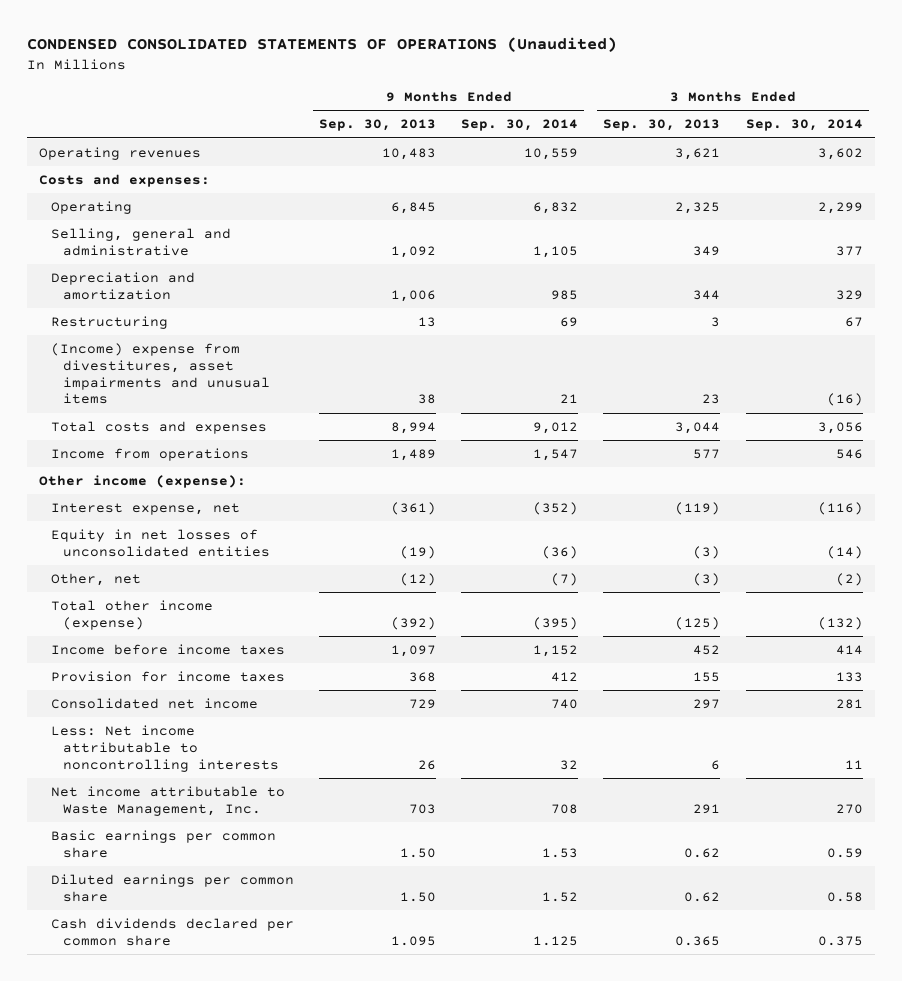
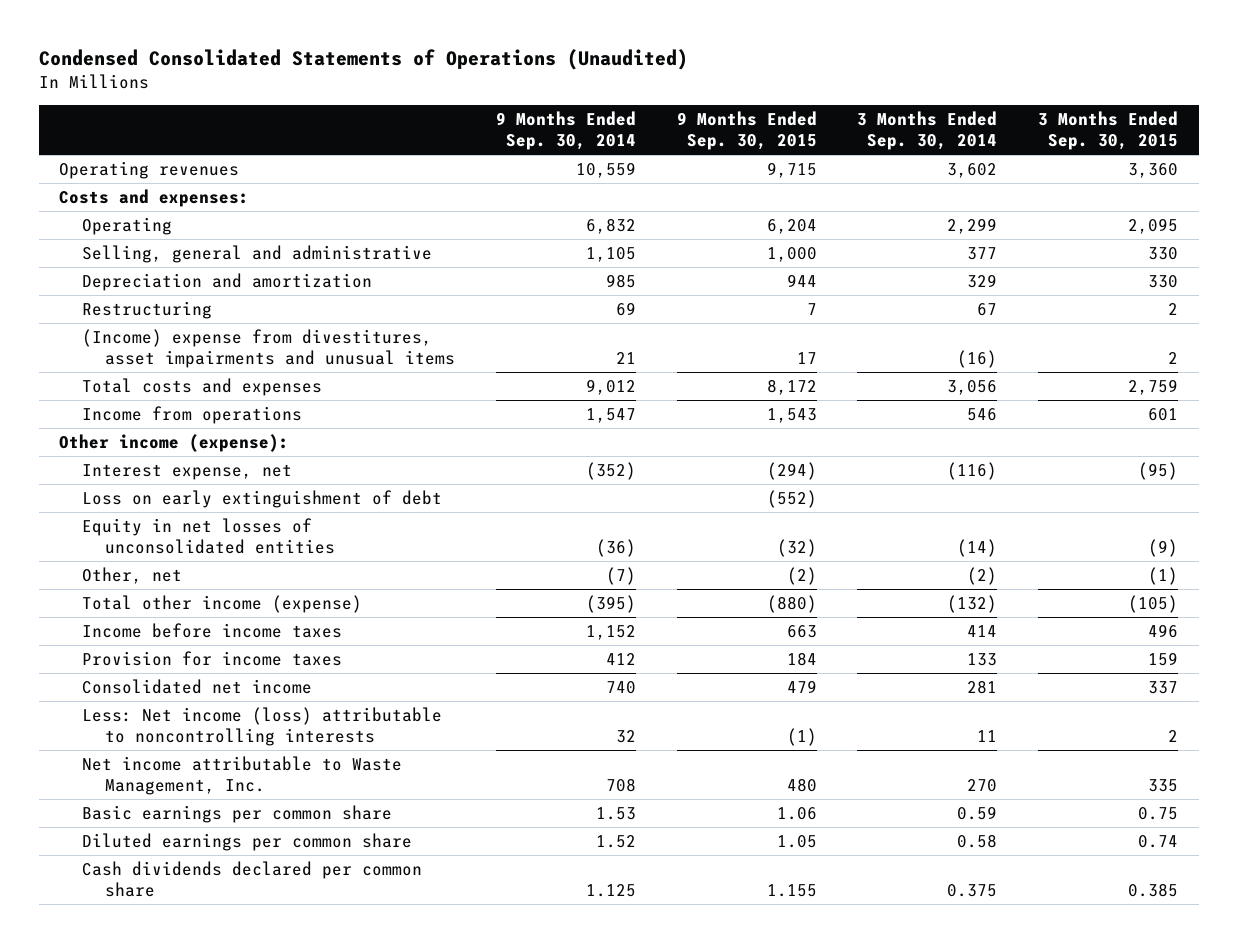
[26,37,617,53] CONDENSED CONSOLIDATED STATEMENTS OF OPERATIONS (Unaudited) -> [39,49,689,71] Condensed Consolidated Statements of Operations (Unaudited)
[319,119,437,132] Sep. 30, 2013 -> none
[603,119,721,132] Sep. 30, 2013 -> none
none -> [676,110,817,150] 9 Months Ended Sep. 30, 2015
none -> [1038,110,1179,150] 3 Months Ended Sep. 30, 2015
none -> [82,490,443,509] Loss on early extinguishment of debt
[50,724,279,772] Less: Net income attributable to noncontrolling interests -> [82,707,443,747] Less: Net income (loss) attributable to noncontrolling interests

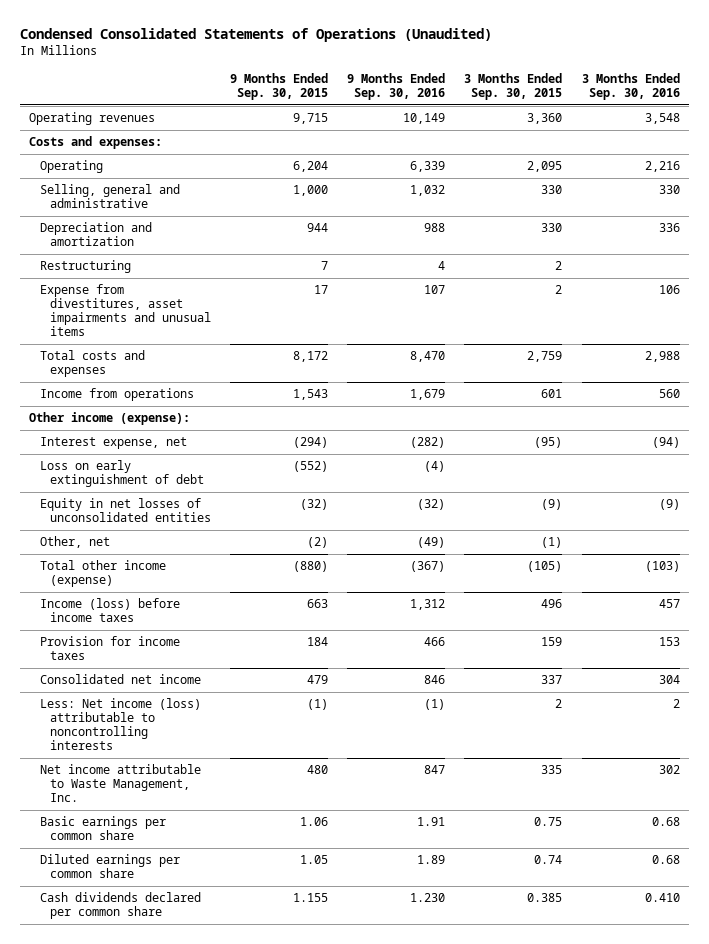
[495,110,636,150] 9 Months Ended Sep. 30, 2014 -> none
[857,110,998,150] 3 Months Ended Sep. 30, 2014 -> none
none -> [347,73,446,101] 9 Months Ended Sep. 30, 2016
none -> [581,73,680,101] 3 Months Ended Sep. 30, 2016
[82,329,456,369] (Income) expense from divestitures, asset impairments and unusual items -> [39,284,212,337] Expense from divestitures, asset impairments and unusual items
[82,623,343,639] Income before income taxes -> [39,598,180,623] Income (loss) before income taxes

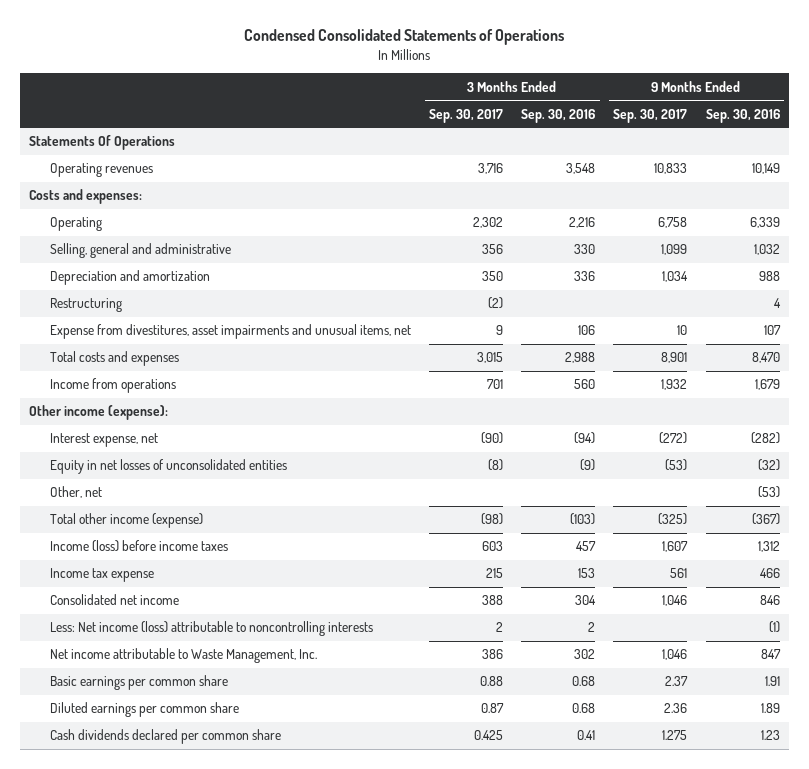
[19,27,492,42] Condensed Consolidated Statements of Operations (Unaudited) -> [244,29,565,46] Condensed Consolidated Statements of Operations
[230,73,329,101] 9 Months Ended Sep. 30, 2015 -> none
[464,73,563,101] 3 Months Ended Sep. 30, 2015 -> none
none -> [429,108,504,123] Sep. 30, 2017
none -> [613,108,688,123] Sep. 30, 2017
none -> [28,135,175,151] Statements Of Operations
[39,284,212,337] Expense from divestitures, asset impairments and unusual items -> [50,324,412,340] Expense from divestitures, asset impairments and unusual items, net
[39,460,205,488] Loss on early extinguishment of debt -> none
[417,537,446,549] (49) -> [757,486,780,499] (53)
[39,636,180,661] Provision for income taxes -> [50,568,155,583] Income tax expense
[410,893,446,903] 1.230 -> [760,730,780,741] 1.23
[644,893,680,903] 0.410 -> [577,730,596,741] 0.41

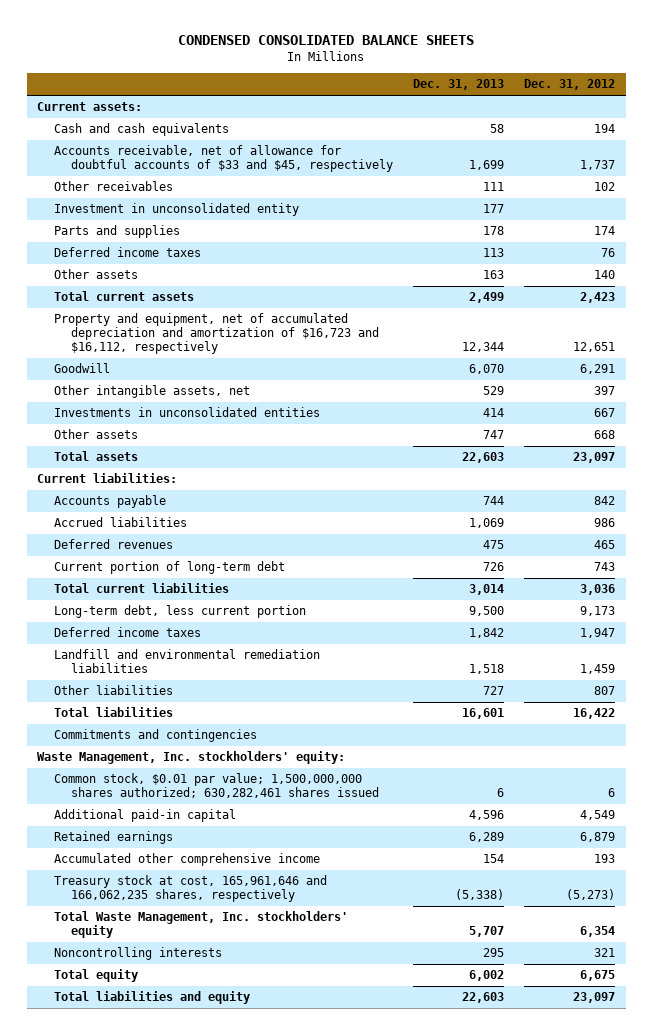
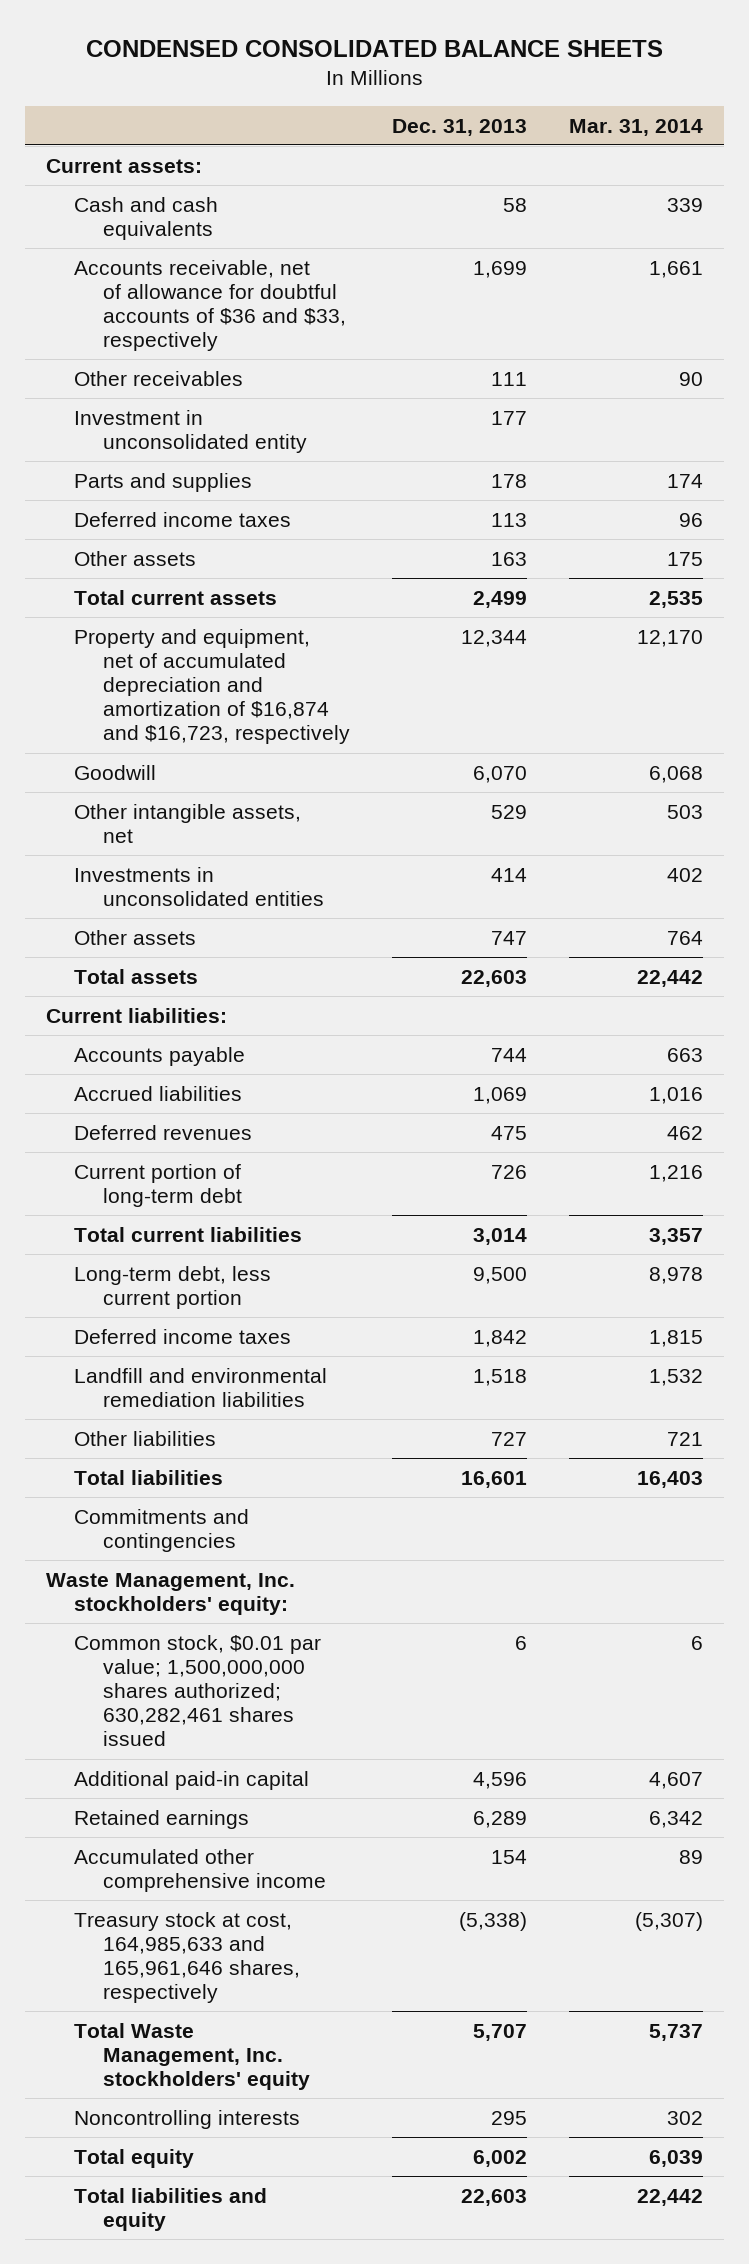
[524,79,616,91] Dec. 31, 2012 -> none
none -> [569,118,704,136] Mar. 31, 2014
[54,145,393,173] Accounts receivable, net of allowance for doubtful accounts of $33 and $45, respectively -> [74,259,347,352] Accounts receivable, net of allowance for doubtful accounts of $36 and $33, respectively
[54,313,379,355] Property and equipment, net of accumulated depreciation and amortization of $16,723 and $16,112, respectively -> [74,628,351,745] Property and equipment, net of accumulated depreciation and amortization of $16,874 and $16,723, respectively
[54,875,328,903] Treasury stock at cost, 165,961,646 and 166,062,235 shares, respectively -> [74,1911,301,2004] Treasury stock at cost, 164,985,633 and 165,961,646 shares, respectively

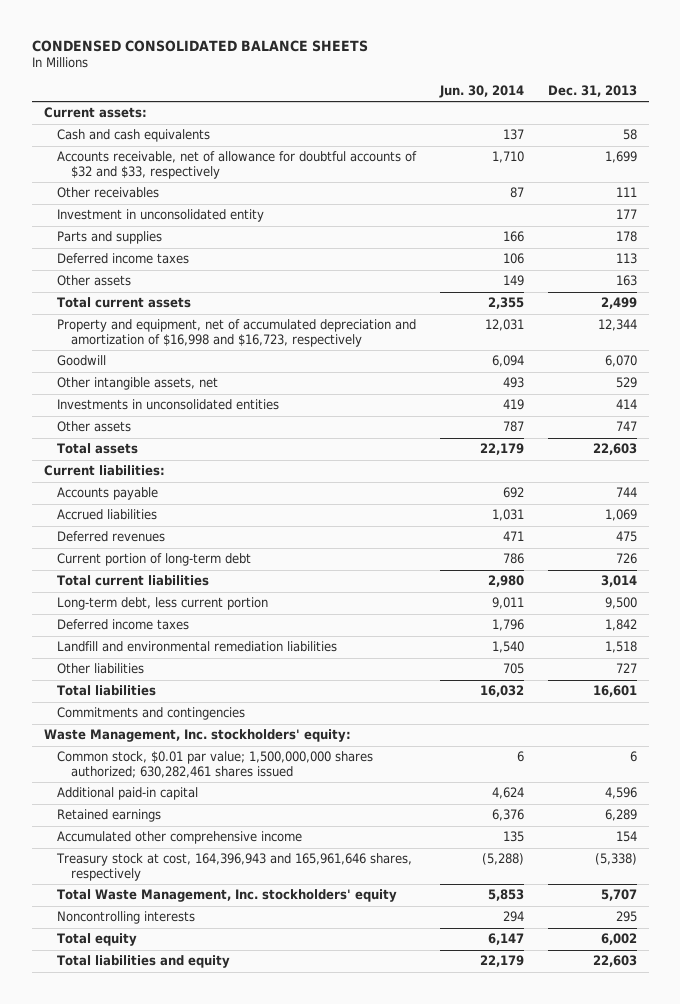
[569,118,704,136] Mar. 31, 2014 -> none
none -> [438,84,524,98] Jun. 30, 2014
[74,259,347,352] Accounts receivable, net of allowance for doubtful accounts of $36 and $33, respectively -> [57,151,418,179] Accounts receivable, net of allowance for doubtful accounts of $32 and $33, respectively
[74,628,351,745] Property and equipment, net of accumulated depreciation and amortization of $16,874 and $16,723, respectively -> [57,319,417,347] Property and equipment, net of accumulated depreciation and amortization of $16,998 and $16,723, respectively
[74,1911,301,2004] Treasury stock at cost, 164,985,633 and 165,961,646 shares, respectively -> [56,853,413,881] Treasury stock at cost, 164,396,943 and 165,961,646 shares, respectively

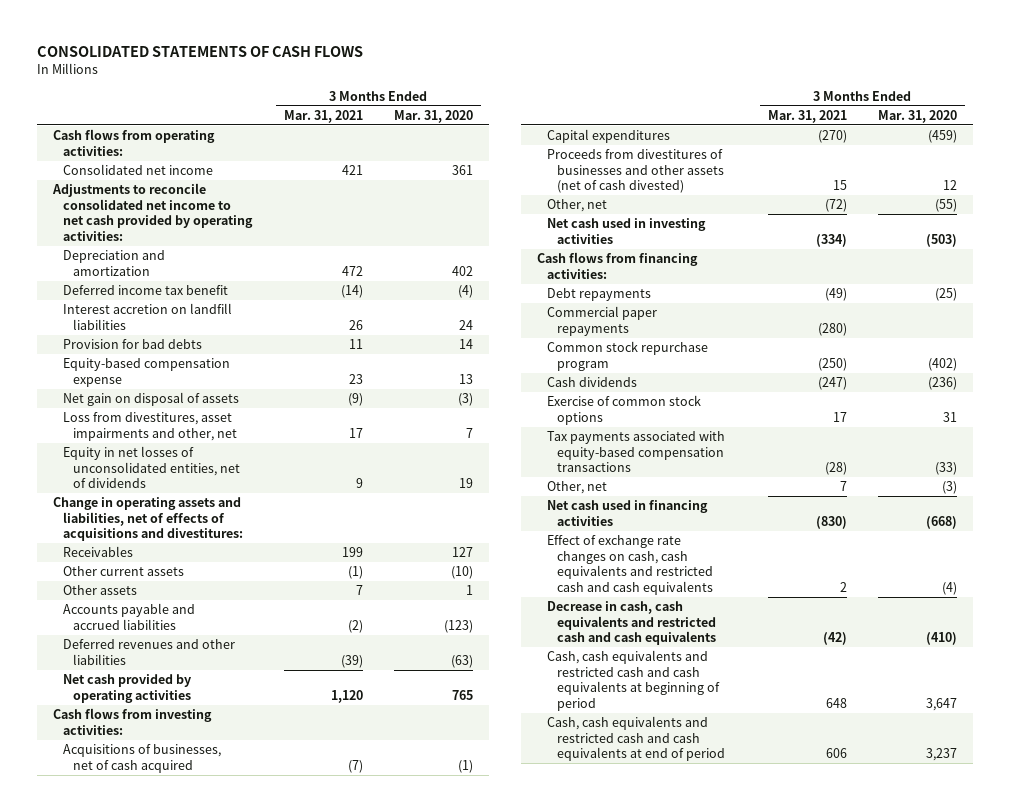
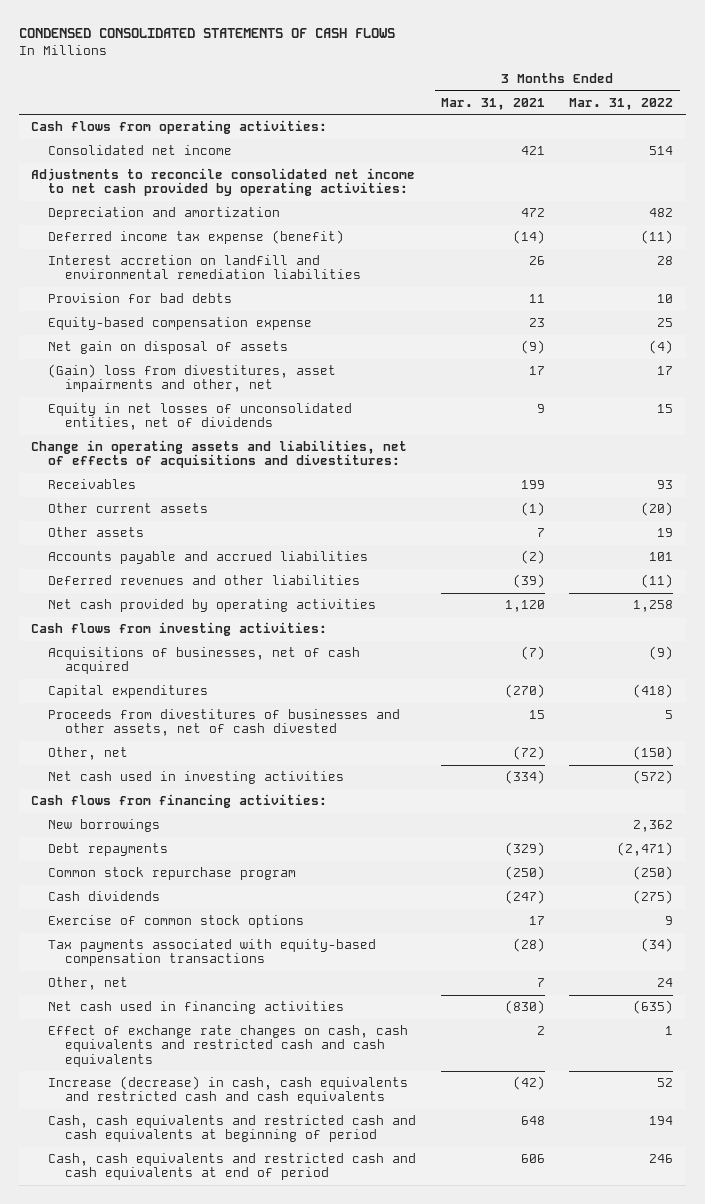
[36,45,363,57] CONSOLIDATED STATEMENTS OF CASH FLOWS -> [18,27,395,38] CONDENSED CONSOLIDATED STATEMENTS OF CASH FLOWS
[394,109,474,123] Mar. 31, 2020 -> none
none -> [569,97,674,110] Mar. 31, 2022
[63,285,229,296] Deferred income tax benefit -> [47,230,344,245] Deferred income tax expense (benefit)
[63,303,233,330] Interest accretion on landfill liabilities -> [47,255,361,280] Interest accretion on landfill and environmental remediation liabilities
[63,412,238,441] Loss from divestitures, asset impairments and other, net -> [47,364,336,393] (Gain) loss from divestitures, asset impairments and other, net
[547,149,725,194] Proceeds from divestitures of businesses and other assets (net of cash divested) -> [47,709,400,737] Proceeds from divestitures of businesses and other assets, net of cash divested
[547,306,658,336] Commercial paper repayments -> none
none -> [47,819,160,833] New borrowings
[824,288,847,302] (49) -> [504,842,545,857] (329)
[547,601,717,646] Decrease in cash, cash equivalents and restricted cash and cash equivalents -> [47,1076,408,1105] Increase (decrease) in cash, cash equivalents and restricted cash and cash equivalents

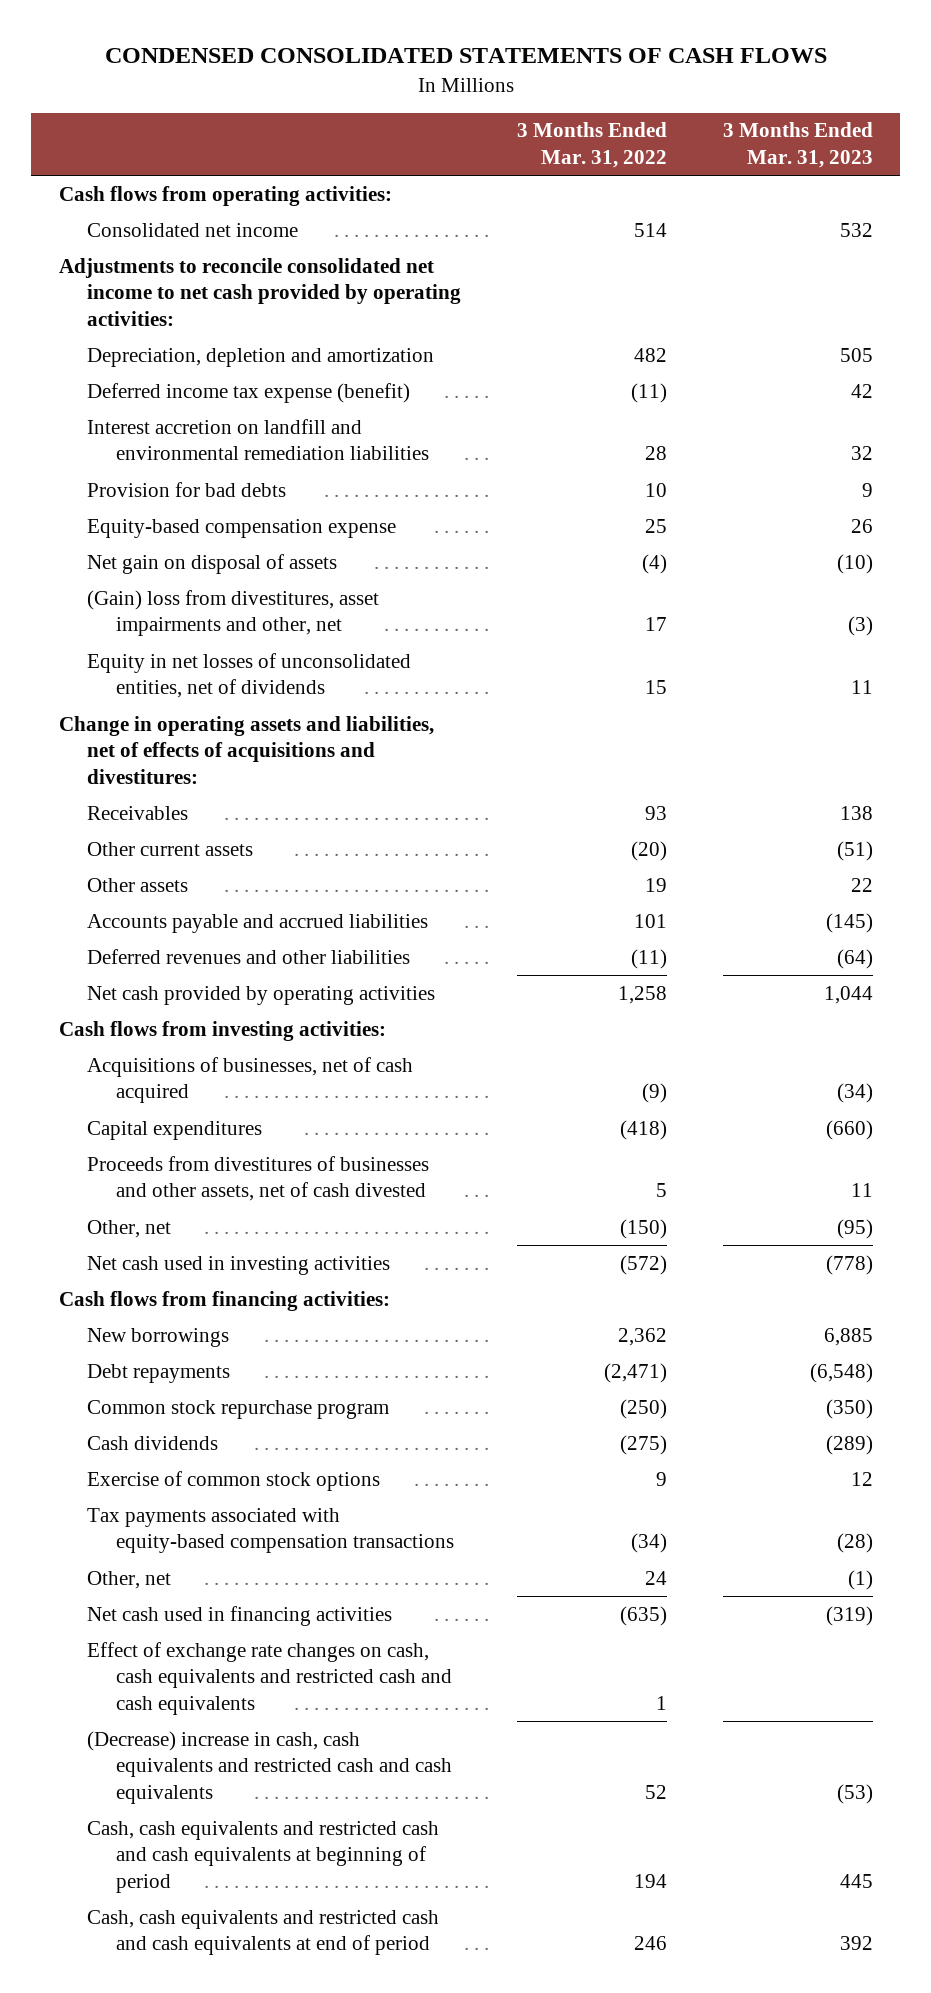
[440,97,545,110] Mar. 31, 2021 -> none
none -> [722,122,873,169] 3 Months Ended Mar. 31, 2023
[47,207,280,221] Depreciation and amortization -> [87,347,435,367] Depreciation, depletion and amortization
[47,1076,408,1105] Increase (decrease) in cash, cash equivalents and restricted cash and cash equivalents -> [87,1730,453,1805] (Decrease) increase in cash, cash equivalents and restricted cash and cash equivalents

